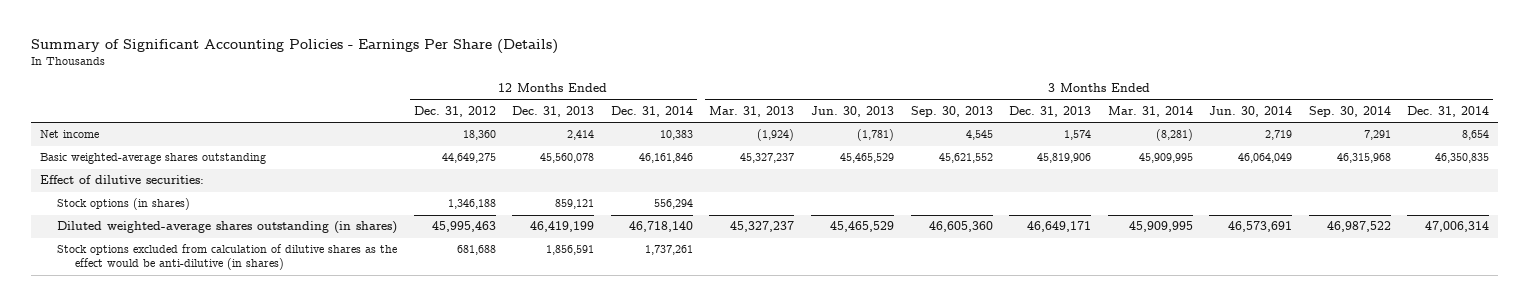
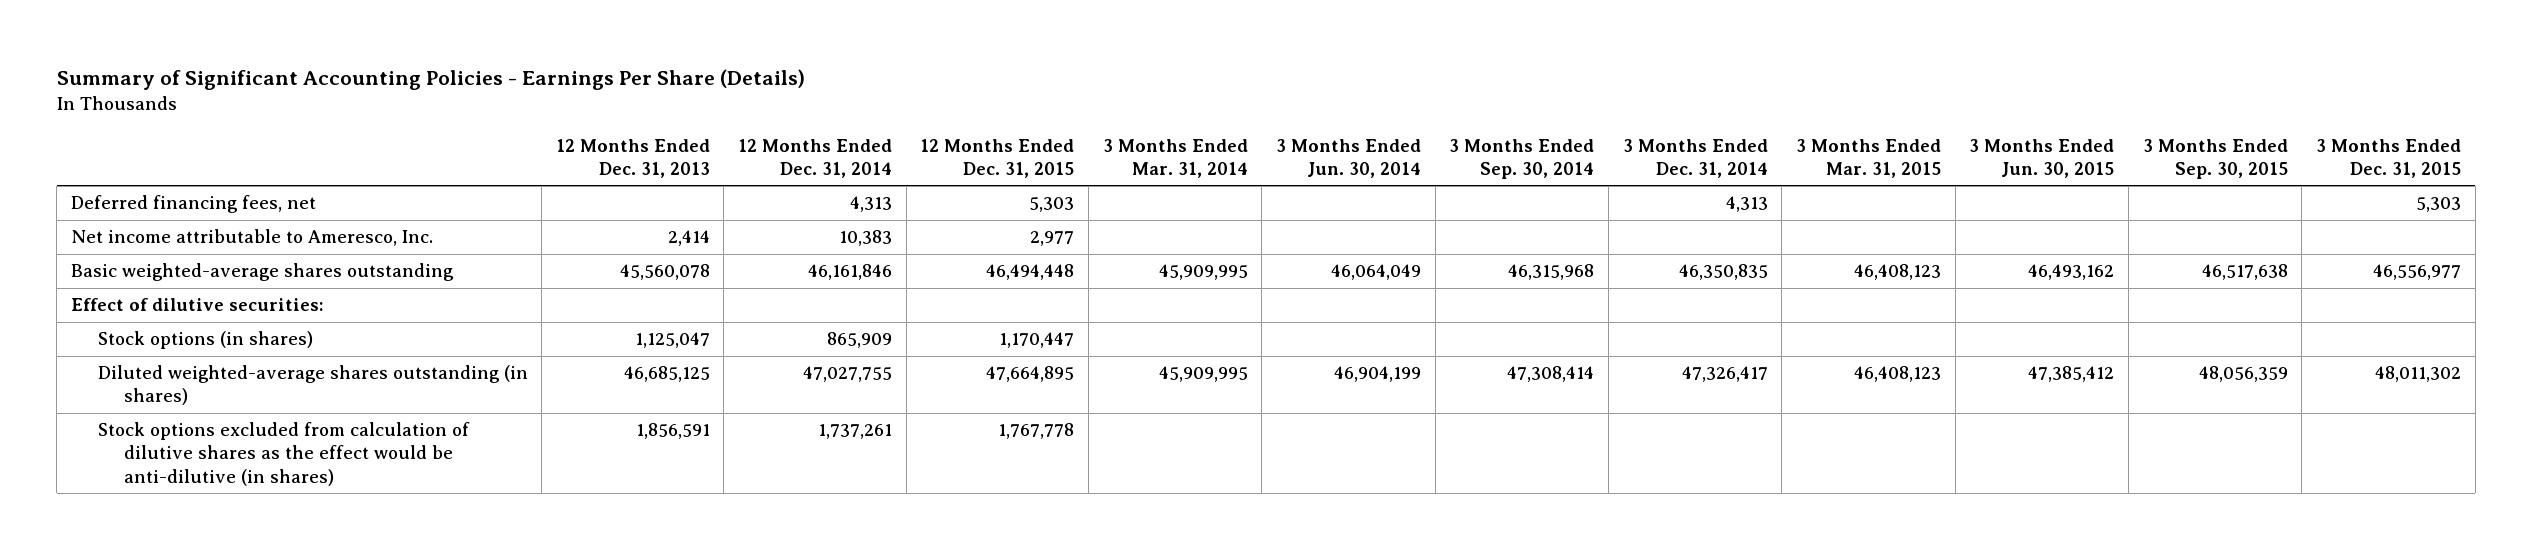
[413,105,496,117] Dec. 31, 2012 -> none
[709,105,795,117] Mar. 31, 2013 -> none
[810,105,894,117] Jun. 30, 2013 -> none
[910,105,993,117] Sep. 30, 2013 -> none
[1009,105,1092,117] Dec. 31, 2013 -> none
none -> [920,138,1075,178] 12 Months Ended Dec. 31, 2015
none -> [1796,138,1942,178] 3 Months Ended Mar. 31, 2015
none -> [1969,138,2115,178] 3 Months Ended Jun. 30, 2015
none -> [2142,138,2288,179] 3 Months Ended Sep. 30, 2015
none -> [2316,138,2462,178] 3 Months Ended Dec. 31, 2015
[39,130,99,139] Net income -> none
none -> [70,195,316,214] Deferred financing fees, net
none -> [70,229,433,247] Net income attributable to Ameresco, Inc.
[555,199,595,210] 859,121 -> [634,332,710,349] 1,125,047
[653,199,693,210] 556,294 -> [827,332,893,349] 865,909
[530,221,595,233] 46,419,199 -> [623,366,710,383] 46,685,125
[628,221,693,233] 46,718,140 -> [803,366,893,383] 47,027,755
[1228,221,1293,233] 46,573,691 -> [1334,366,1422,383] 46,904,199
[1326,221,1391,233] 46,987,522 -> [1507,366,1595,383] 47,308,414
[1425,221,1490,233] 47,006,314 -> [1681,366,1768,383] 47,326,417

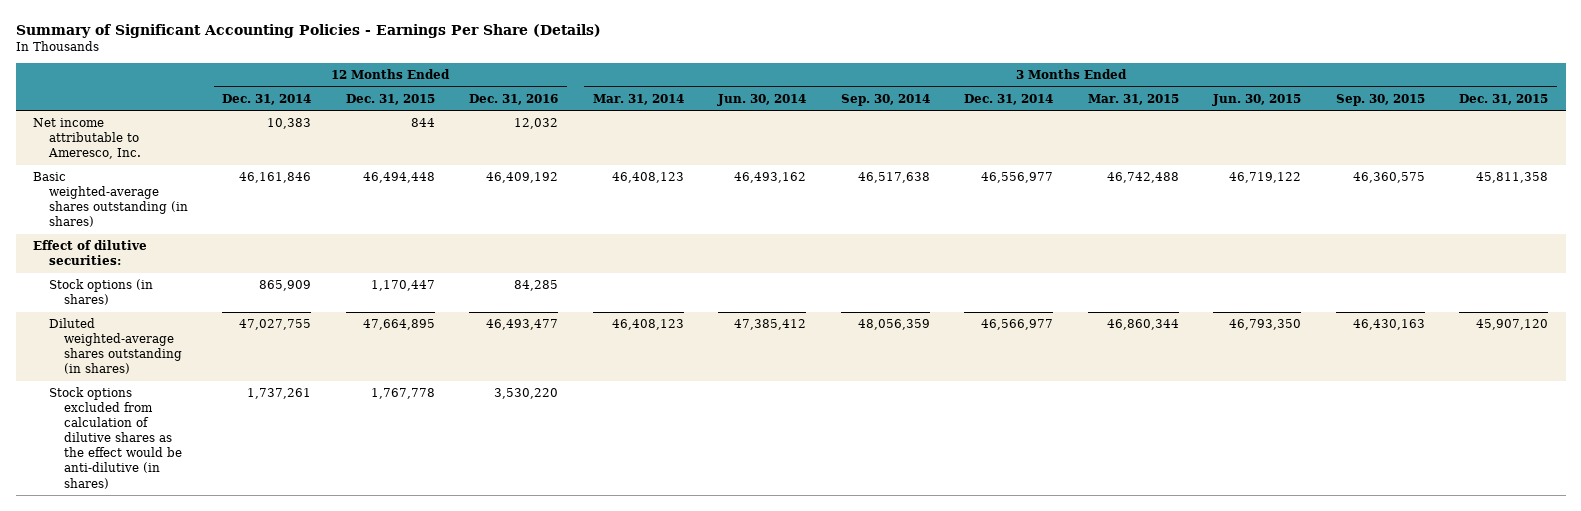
[555,138,710,178] 12 Months Ended Dec. 31, 2013 -> none
none -> [469,93,559,105] Dec. 31, 2016
[70,195,316,214] Deferred financing fees, net -> none
[1030,231,1075,247] 2,977 -> [410,118,435,128] 844
[70,263,454,282] Basic weighted-average shares outstanding -> [32,172,188,228] Basic weighted-average shares outstanding (in shares)
[1158,264,1248,281] 45,909,995 -> [611,172,684,184] 46,408,123
[1331,264,1422,281] 46,064,049 -> [734,172,807,184] 46,493,162
[1508,264,1595,281] 46,315,968 -> [857,172,930,184] 46,517,638
[1678,264,1768,281] 46,350,835 -> [981,172,1054,184] 46,556,977
[1854,264,1942,281] 46,408,123 -> [1106,172,1179,184] 46,742,488
[2028,264,2115,281] 46,493,162 -> [1229,172,1302,184] 46,719,122
[2201,264,2288,281] 46,517,638 -> [1352,172,1425,184] 46,360,575
[2373,264,2462,281] 46,556,977 -> [1476,172,1549,184] 45,811,358
[1158,366,1248,383] 45,909,995 -> [611,319,684,331] 46,408,123
[1334,366,1422,383] 46,904,199 -> [734,319,807,331] 47,385,412
[1507,366,1595,383] 47,308,414 -> [857,319,930,331] 48,056,359
[1681,366,1768,383] 47,326,417 -> [981,319,1054,331] 46,566,977
[1854,366,1942,383] 46,408,123 -> [1106,319,1179,331] 46,860,344
[2028,366,2115,383] 47,385,412 -> [1229,319,1302,331] 46,793,350
[2198,366,2288,383] 48,056,359 -> [1352,319,1425,331] 46,430,163
[2375,366,2462,383] 48,011,302 -> [1476,319,1549,331] 45,907,120

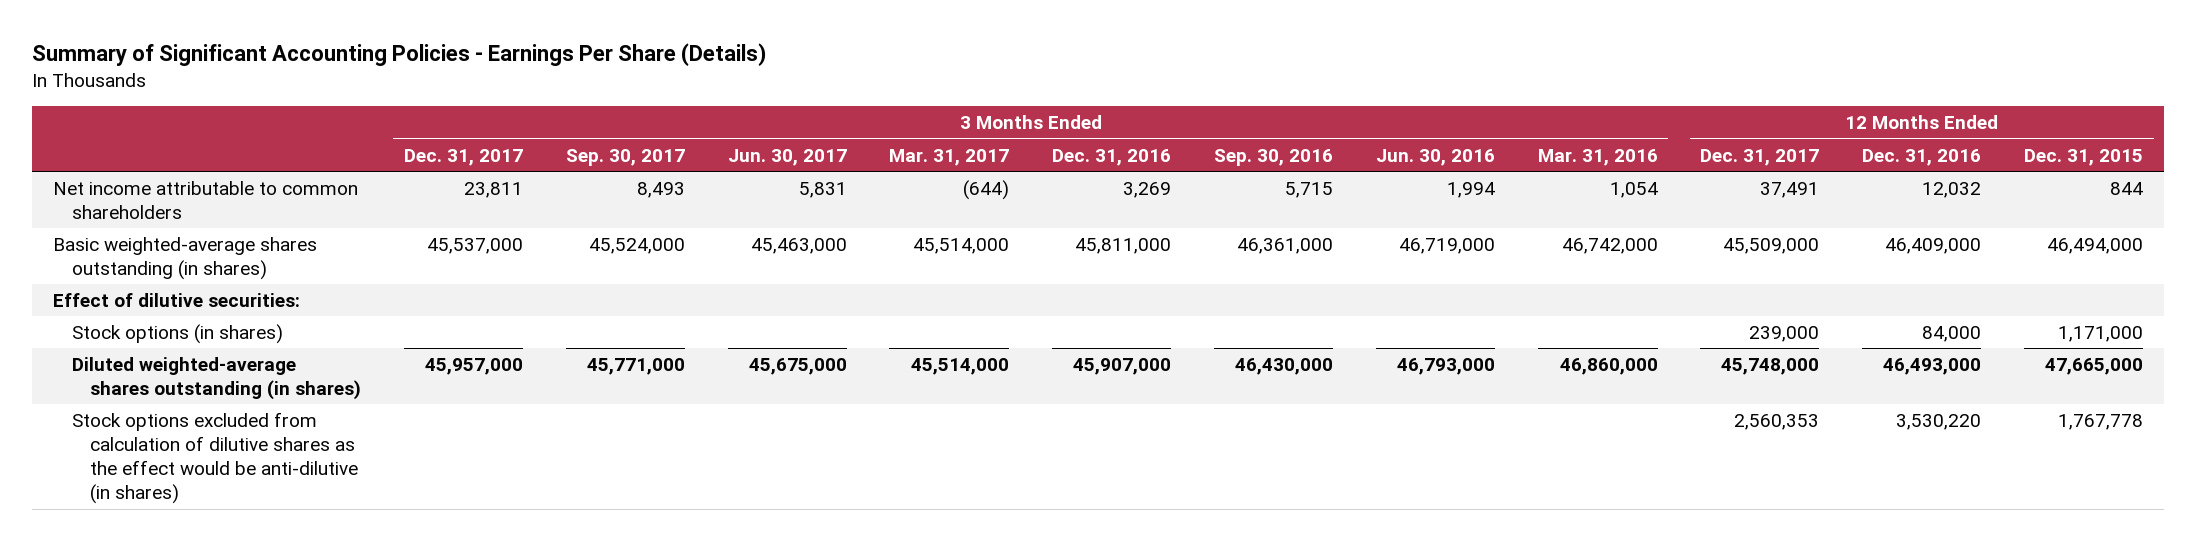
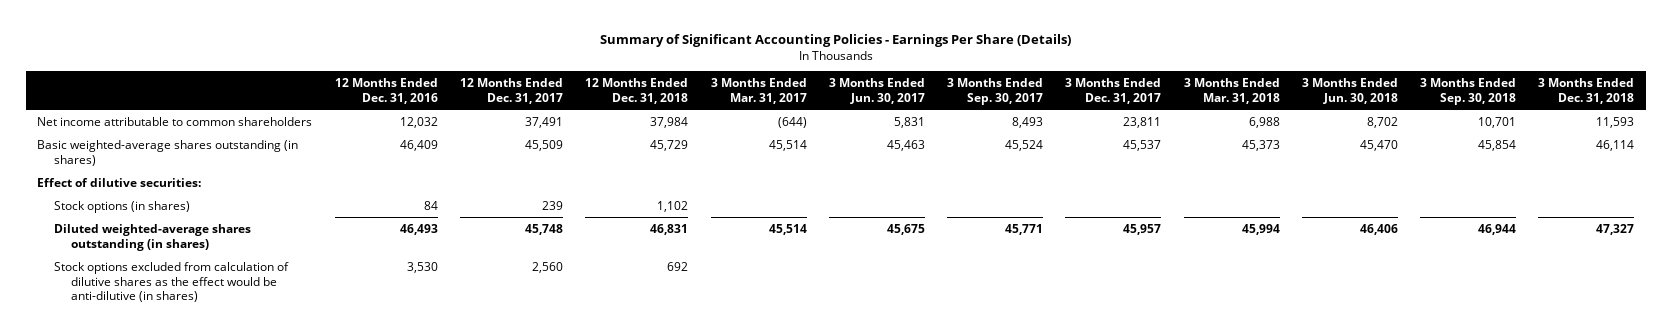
[1052,148,1172,166] Dec. 31, 2016 -> none
[1214,148,1334,166] Sep. 30, 2016 -> none
[1375,148,1495,166] Jun. 30, 2016 -> none
[1537,148,1658,166] Mar. 31, 2016 -> none
[2023,148,2143,166] Dec. 31, 2015 -> none
none -> [585,77,689,104] 12 Months Ended Dec. 31, 2018
none -> [1183,77,1280,104] 3 Months Ended Mar. 31, 2018
none -> [1301,77,1398,104] 3 Months Ended Jun. 30, 2018
none -> [1420,77,1517,105] 3 Months Ended Sep. 30, 2018
none -> [1538,77,1635,104] 3 Months Ended Dec. 31, 2018
[427,237,524,254] 45,537,000 -> [1123,139,1162,151] 45,537
[588,237,685,254] 45,524,000 -> [1005,139,1044,151] 45,524
[750,237,847,254] 45,463,000 -> [886,139,925,151] 45,463
[913,237,1010,254] 45,514,000 -> [768,139,807,151] 45,514
[1723,237,1820,254] 45,509,000 -> [524,139,563,151] 45,509
[1885,237,1982,254] 46,409,000 -> [399,139,438,151] 46,409
[1749,325,1820,342] 239,000 -> [541,200,563,210] 239
[1922,325,1982,342] 84,000 -> [423,200,438,210] 84
[425,357,524,375] 45,957,000 -> [1123,223,1162,235] 45,957
[586,357,685,375] 45,771,000 -> [1005,223,1044,235] 45,771
[748,357,847,375] 45,675,000 -> [886,223,925,235] 45,675
[911,357,1010,375] 45,514,000 -> [768,223,807,235] 45,514
[1721,357,1820,375] 45,748,000 -> [524,223,563,235] 45,748
[1883,357,1982,375] 46,493,000 -> [399,223,438,235] 46,493
[1734,413,1820,430] 2,560,353 -> [531,261,563,273] 2,560
[1896,413,1982,430] 3,530,220 -> [406,261,438,273] 3,530

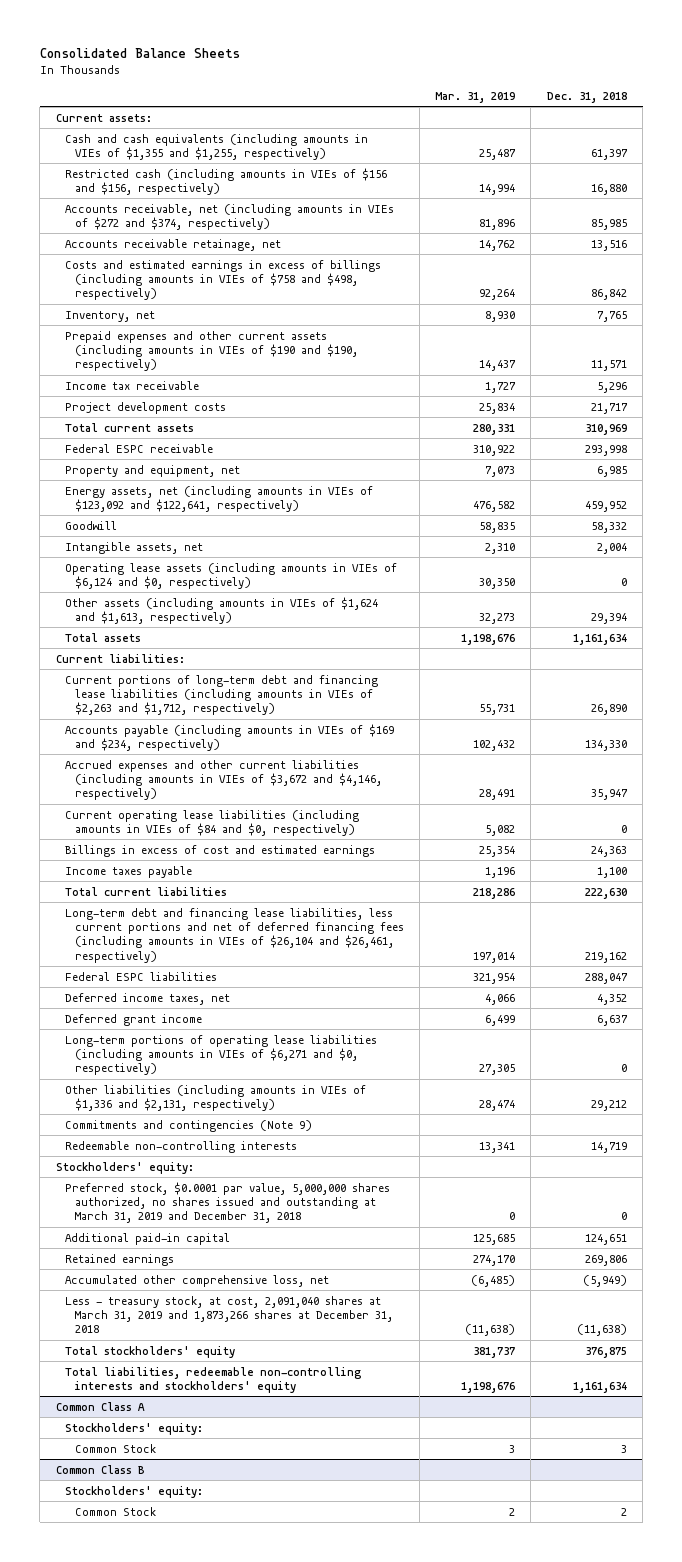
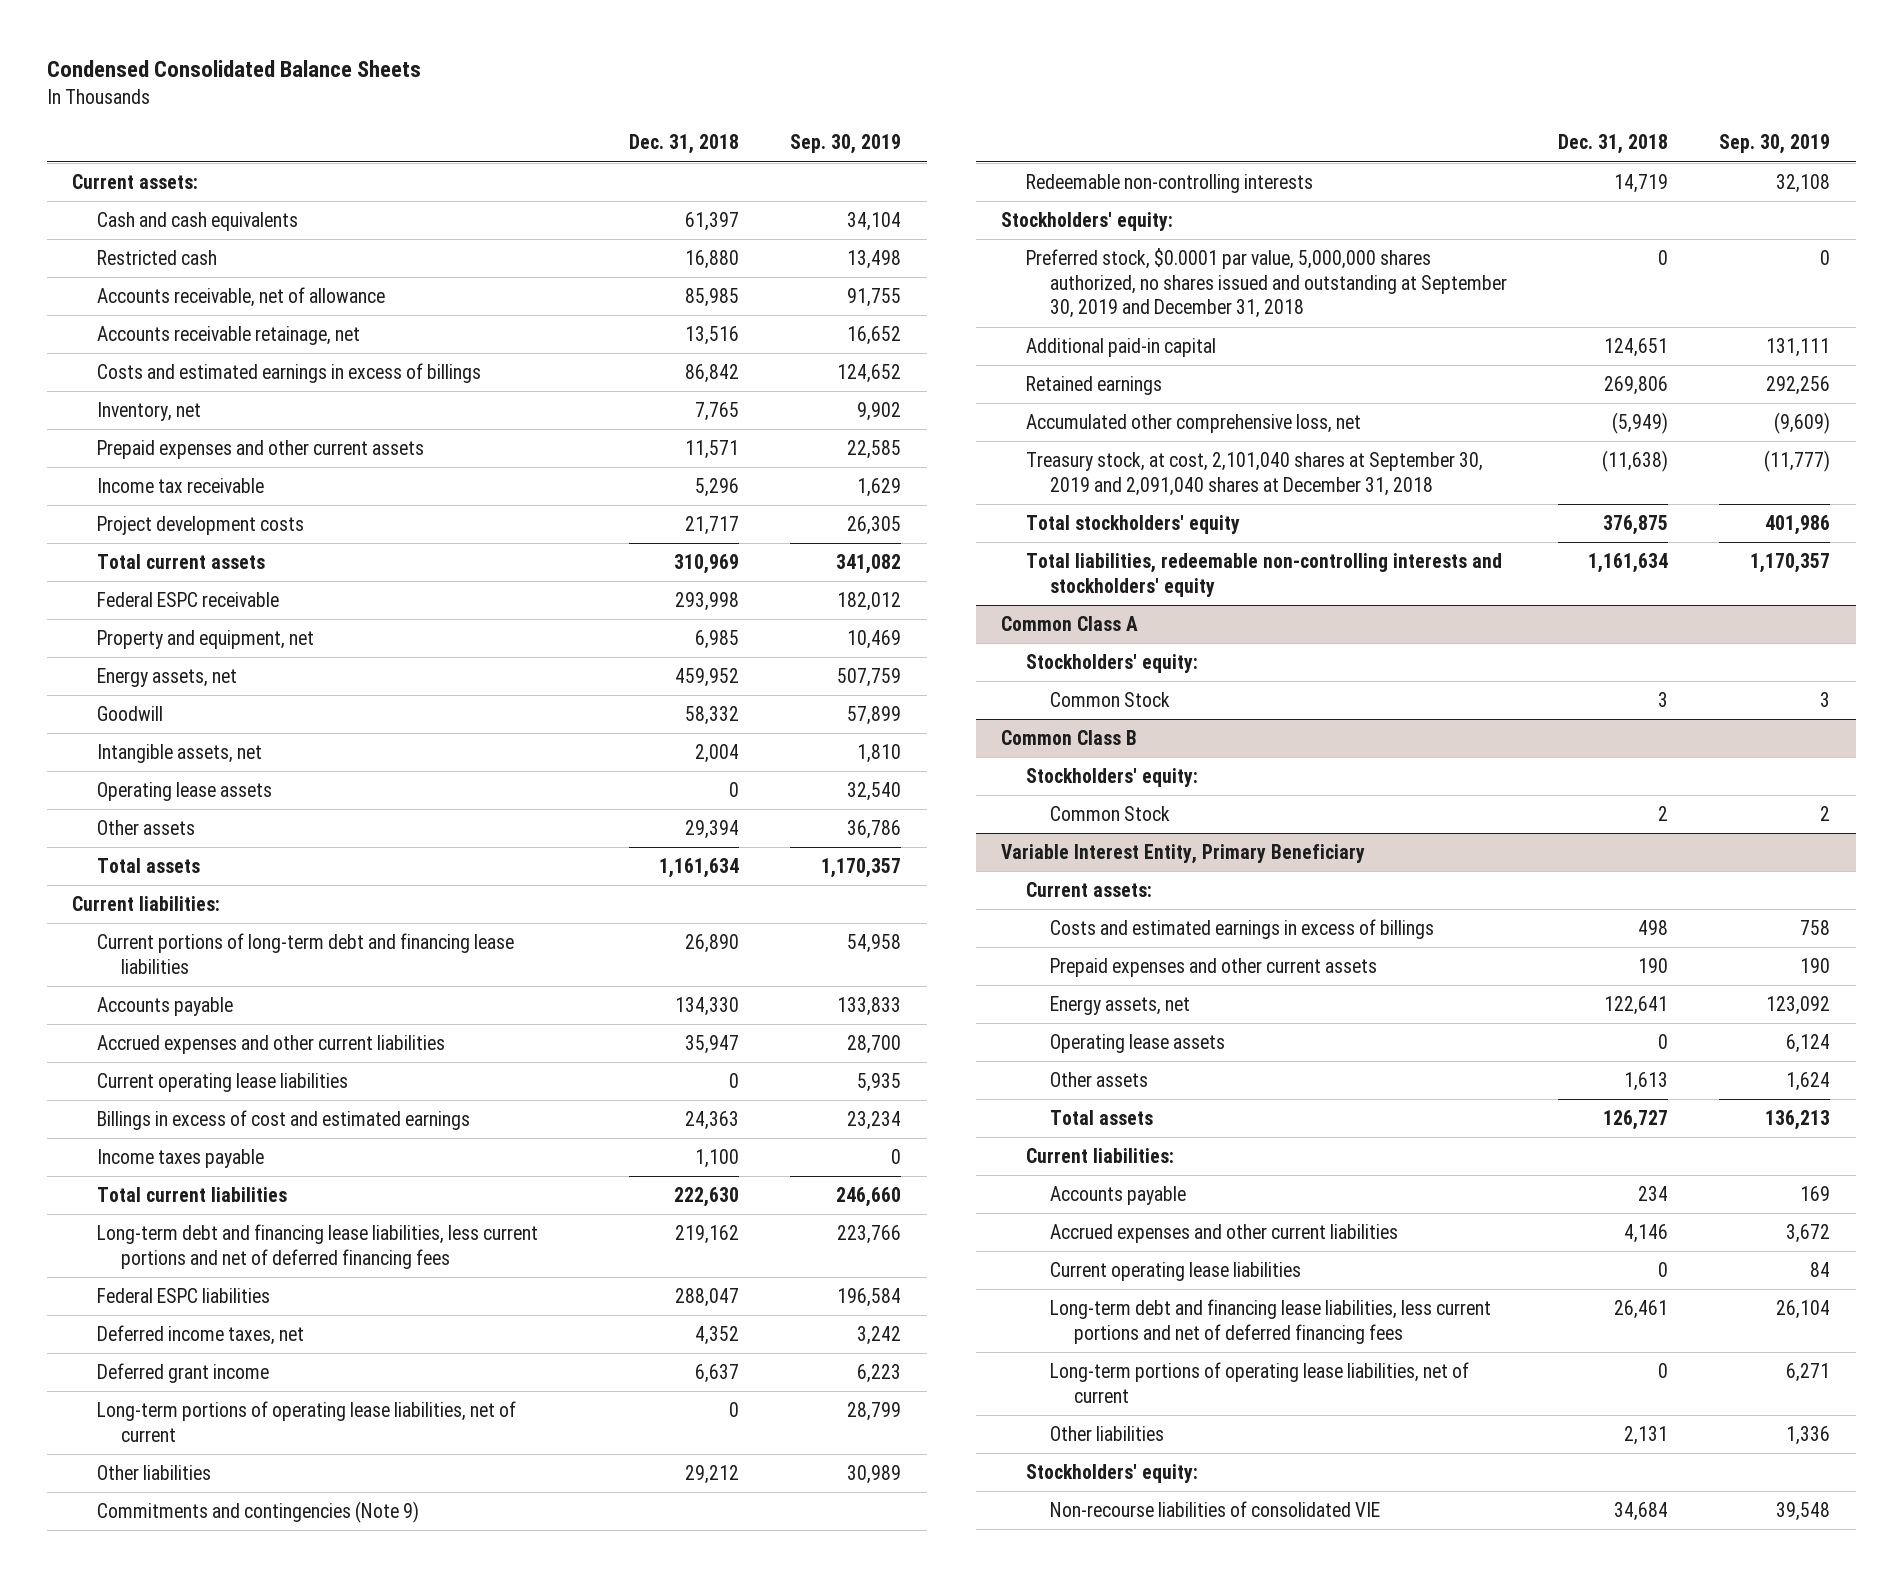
[39,47,240,58] Consolidated Balance Sheets -> [46,60,421,78] Condensed Consolidated Balance Sheets
[435,91,516,103] Mar. 31, 2019 -> none
none -> [790,134,902,155] Sep. 30, 2019
[65,133,369,160] Cash and cash equivalents (including amounts in VIEs of $1,355 and $1,255, respectively) -> [96,212,298,232] Cash and cash equivalents
[65,167,388,195] Restricted cash (including amounts in VIEs of $156 and $156, respectively) -> [96,250,217,266] Restricted cash
[65,203,395,230] Accounts receivable, net (including amounts in VIEs of $272 and $374, respectively) -> [96,287,385,308] Accounts receivable, net of allowance
[65,259,382,301] Costs and estimated earnings in excess of billings (including amounts in VIEs of $758 and $498, respectively) -> [96,363,481,384] Costs and estimated earnings in excess of billings
[65,330,358,372] Prepaid expenses and other current assets (including amounts in VIEs of $190 and $190, respectively) -> [96,440,424,460] Prepaid expenses and other current assets
[65,485,374,512] Energy assets, net (including amounts in VIEs of $123,092 and $122,641, respectively) -> [96,668,237,688] Energy assets, net
[65,562,398,589] Operating lease assets (including amounts in VIEs of $6,124 and $0, respectively) -> [96,782,272,802] Operating lease assets
[65,596,379,624] Other assets (including amounts in VIEs of $1,624 and $1,613, respectively) -> [96,820,195,836] Other assets
[65,674,379,716] Current portions of long-term debt and financing lease liabilities (including amounts in VIEs of $2,263 and $1,712, respectively) -> [96,933,514,974] Current portions of long-term debt and financing lease liabilities
[65,723,395,751] Accounts payable (including amounts in VIEs of $169 and $234, respectively) -> [96,997,233,1017] Accounts payable
[65,759,382,801] Accrued expenses and other current liabilities (including amounts in VIEs of $3,672 and $4,146, respectively) -> [96,1035,445,1055] Accrued expenses and other current liabilities
[65,809,360,836] Current operating lease liabilities (including amounts in VIEs of $84 and $0, respectively) -> [96,1073,348,1093] Current operating lease liabilities
[65,907,404,963] Long-term debt and financing lease liabilities, less current portions and net of deferred financing fees (including amounts in VIEs of $26,104 and $26,461, respectively) -> [96,1224,538,1269] Long-term debt and financing lease liabilities, less current portions and net of deferred financing fees
[65,1034,378,1076] Long-term portions of operating lease liabilities (including amounts in VIEs of $6,271 and $0, respectively) -> [96,1401,516,1442] Long-term portions of operating lease liabilities, net of current
[65,1084,367,1111] Other liabilities (including amounts in VIEs of $1,336 and $2,131, respectively) -> [96,1465,211,1481] Other liabilities
[65,1181,391,1224] Preferred stock, $0.0001 par value, 5,000,000 shares authorized, no shares issued and outstanding at March 31, 2019 and December 31, 2018 -> [1025,248,1507,319] Preferred stock, $0.0001 par value, 5,000,000 shares authorized, no shares issued and outstanding at September 30, 2019 and December 31, 2018
[65,1295,393,1334] Less - treasury stock, at cost, 2,091,040 shares at March 31, 2019 and 1,873,266 shares at December 31, 2018 -> [1025,452,1483,496] Treasury stock, at cost, 2,101,040 shares at September 30, 2019 and 2,091,040 shares at December 31, 2018
none -> [1001,844,1366,865] Variable Interest Entity, Primary Beneficiary
none -> [1025,882,1152,898] Current assets:
none -> [1049,919,1434,940] Costs and estimated earnings in excess of billings
none -> [1049,958,1377,978] Prepaid expenses and other current assets
none -> [1049,996,1190,1016] Energy assets, net
none -> [1049,1034,1225,1054] Operating lease assets
none -> [1049,1072,1148,1088] Other assets
none -> [1049,1110,1153,1126] Total assets
none -> [1025,1148,1174,1164] Current liabilities:
none -> [1049,1186,1186,1206] Accounts payable
none -> [1049,1224,1398,1244] Accrued expenses and other current liabilities
none -> [1049,1262,1301,1282] Current operating lease liabilities
none -> [1049,1299,1491,1344] Long-term debt and financing lease liabilities, less current portions and net of deferred financing fees
none -> [1049,1362,1469,1403] Long-term portions of operating lease liabilities, net of current
none -> [1049,1426,1164,1442] Other liabilities
none -> [1025,1464,1198,1484] Stockholders' equity:
none -> [1049,1501,1380,1518] Non-recourse liabilities of consolidated VIE

